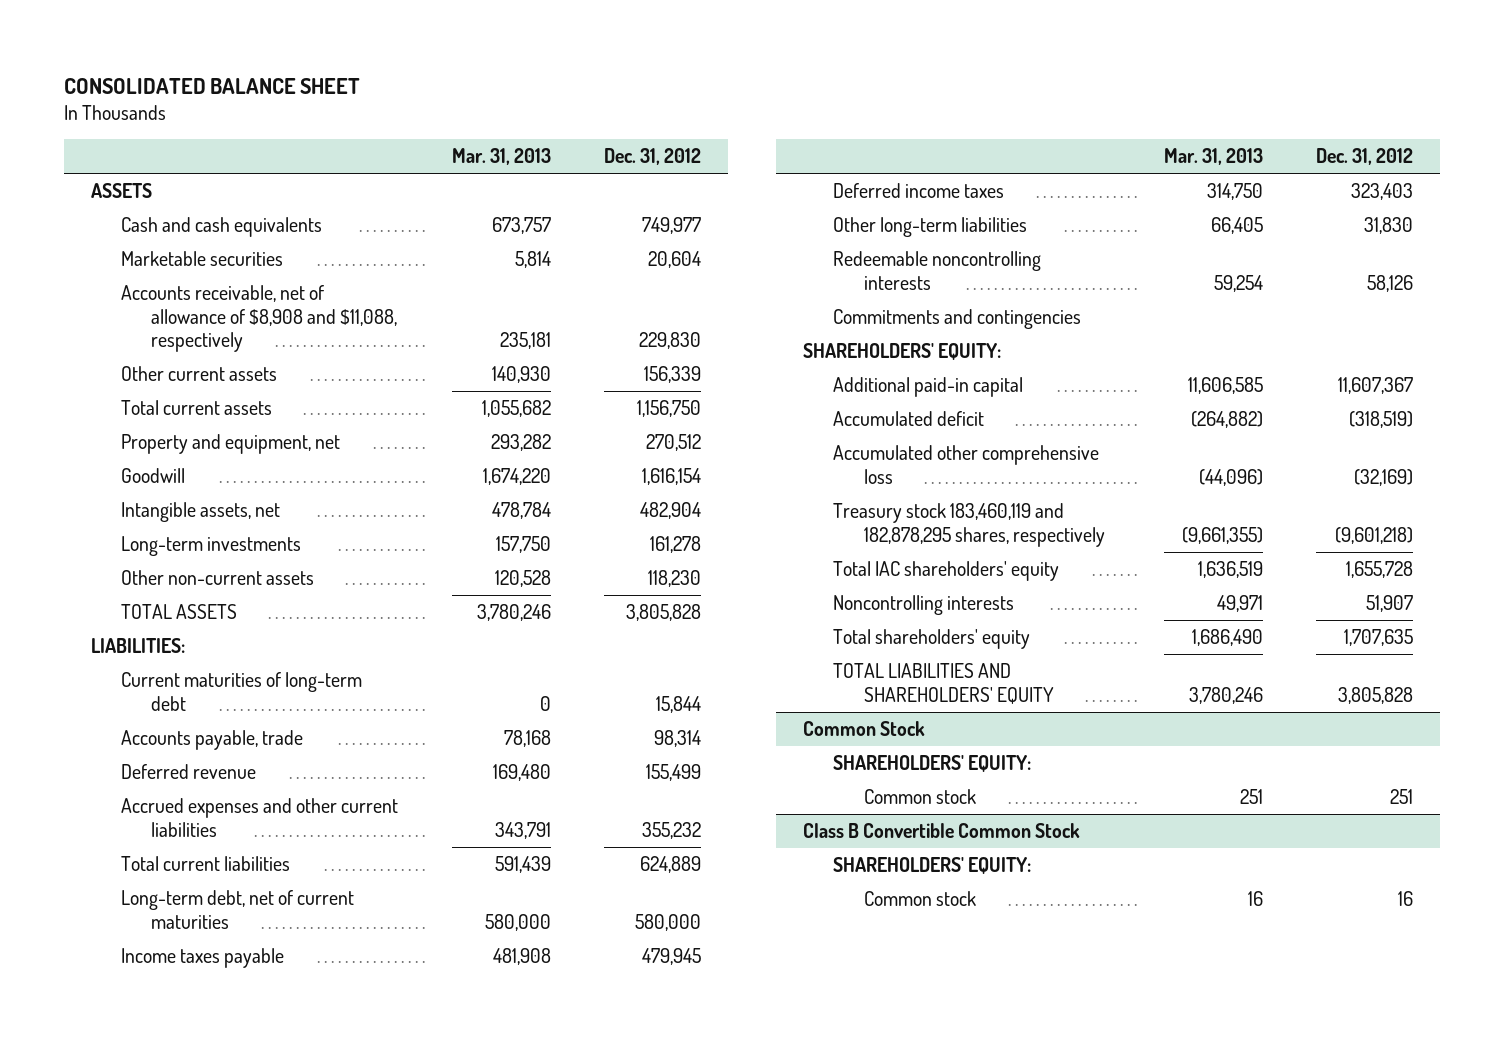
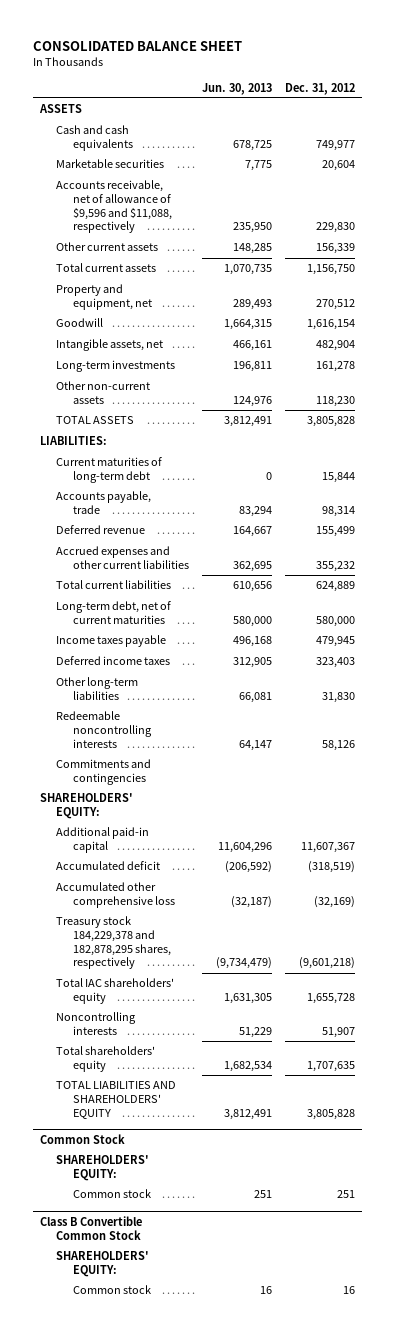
[451,148,551,166] Mar. 31, 2013 -> none
none -> [201,82,272,95] Jun. 30, 2013
[121,285,398,353] Accounts receivable, net of allowance of $8,908 and $11,088, respectively -> [56,180,172,234] Accounts receivable, net of allowance of $9,596 and $11,088, respectively
[833,503,1105,547] Treasury stock 183,460,119 and 182,878,295 shares, respectively -> [56,916,171,970] Treasury stock 184,229,378 and 182,878,295 shares, respectively

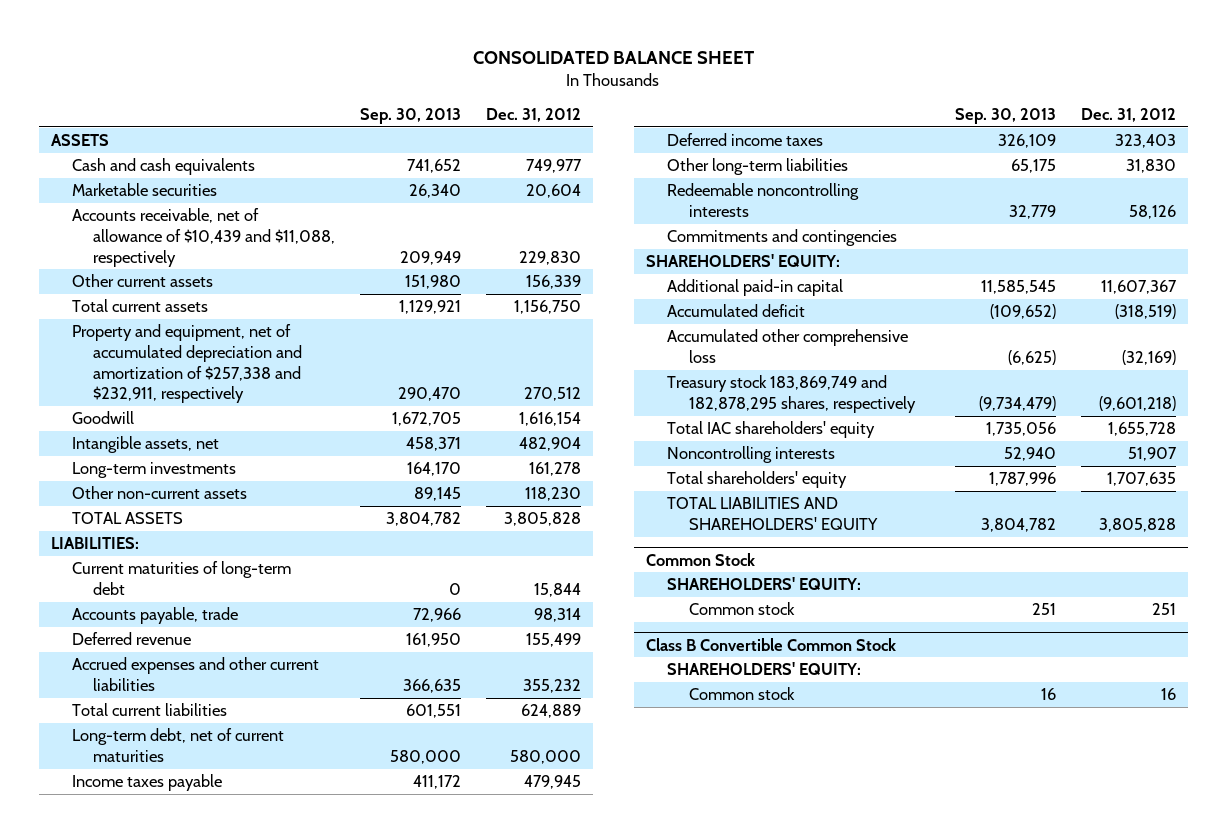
[201,82,272,95] Jun. 30, 2013 -> none
none -> [360,108,462,125] Sep. 30, 2013
[56,180,172,234] Accounts receivable, net of allowance of $9,596 and $11,088, respectively -> [72,208,336,267] Accounts receivable, net of allowance of $10,439 and $11,088, respectively
[56,284,152,311] Property and equipment, net -> [72,324,303,404] Property and equipment, net of accumulated depreciation and amortization of $257,338 and $232,911, respectively
[56,916,171,970] Treasury stock 184,229,378 and 182,878,295 shares, respectively -> [667,375,916,413] Treasury stock 183,869,749 and 182,878,295 shares, respectively

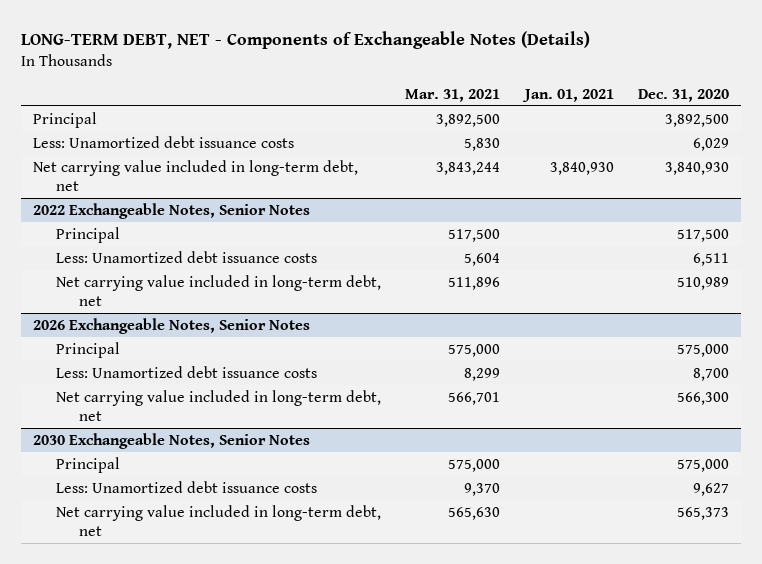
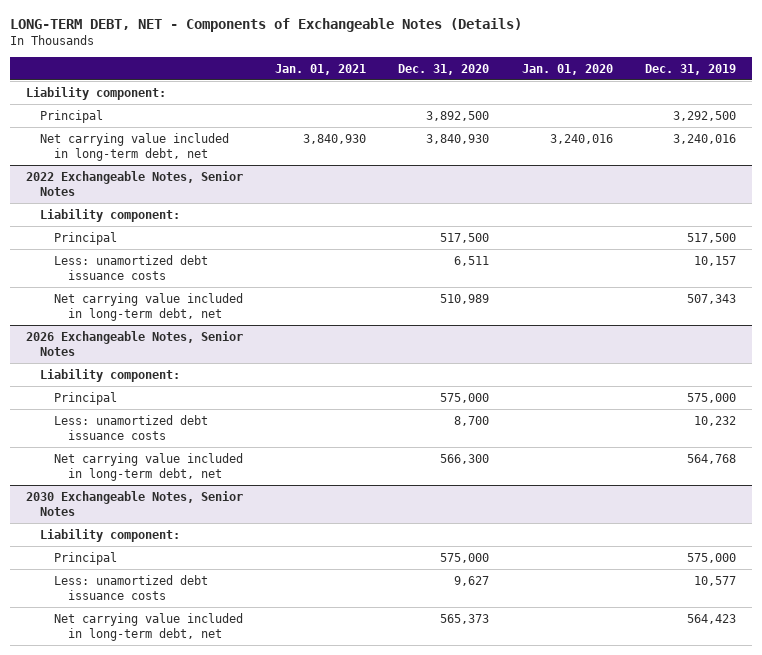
[405,88,501,102] Mar. 31, 2021 -> none
none -> [521,64,613,76] Jan. 01, 2020
none -> [644,64,736,76] Dec. 31, 2019
none -> [25,86,166,100] Liability component:
[32,135,294,148] Less: Unamortized debt issuance costs -> none
none -> [39,208,180,222] Liability component:
[55,250,317,263] Less: Unamortized debt issuance costs -> [53,254,208,281] Less: unamortized debt issuance costs
none -> [39,368,180,382] Liability component:
[55,365,317,378] Less: Unamortized debt issuance costs -> [53,414,208,441] Less: unamortized debt issuance costs
none -> [39,528,180,542] Liability component:
[55,480,317,493] Less: Unamortized debt issuance costs -> [53,574,208,601] Less: unamortized debt issuance costs

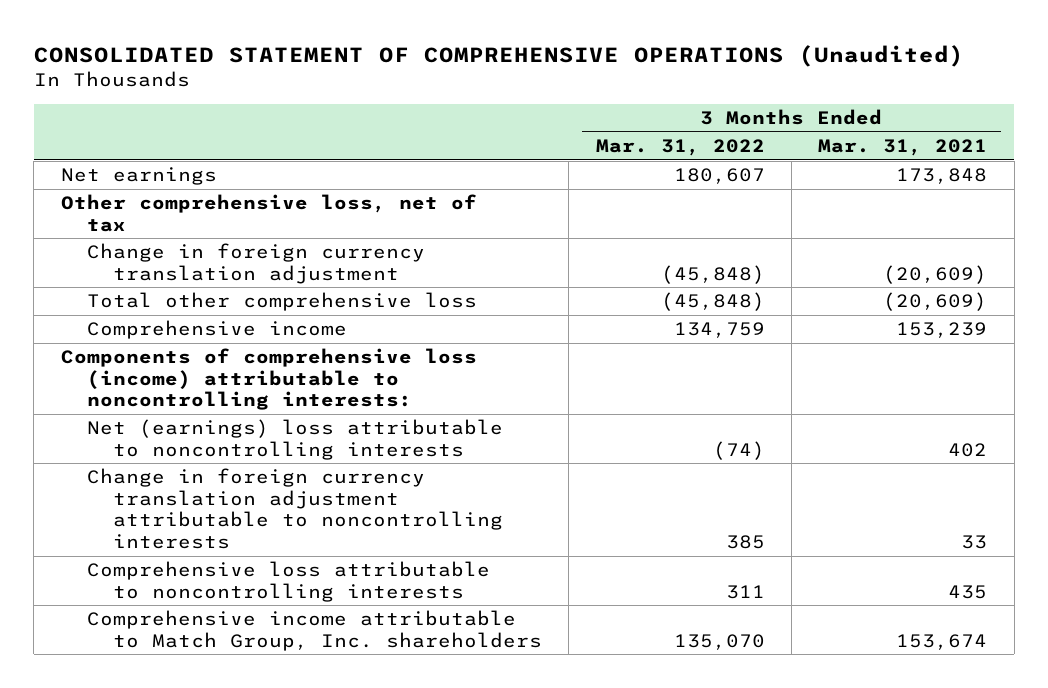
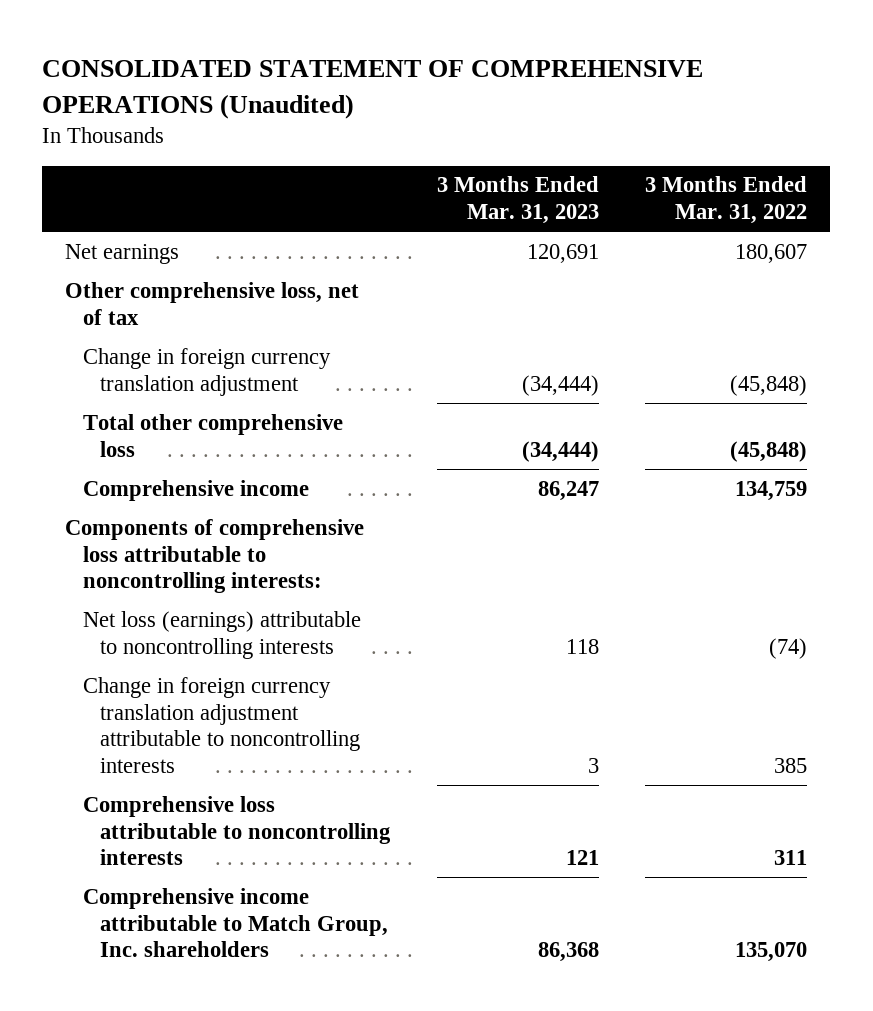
[818,138,988,156] Mar. 31, 2021 -> none
none -> [436,176,599,225] 3 Months Ended Mar. 31, 2023
[60,348,477,411] Components of comprehensive loss (income) attributable to noncontrolling interests: -> [65,518,365,594] Components of comprehensive loss attributable to noncontrolling interests:
[86,419,503,460] Net (earnings) loss attributable to noncontrolling interests -> [82,610,361,659] Net loss (earnings) attributable to noncontrolling interests

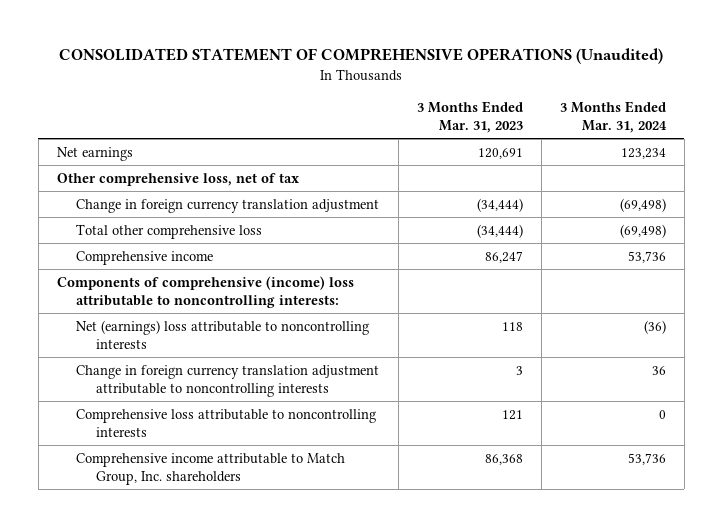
[645,176,808,225] 3 Months Ended Mar. 31, 2022 -> none
none -> [559,100,667,133] 3 Months Ended Mar. 31, 2024
[65,518,365,594] Components of comprehensive loss attributable to noncontrolling interests: -> [56,275,354,308] Components of comprehensive (income) loss attributable to noncontrolling interests:
[82,610,361,659] Net loss (earnings) attributable to noncontrolling interests -> [76,319,370,349] Net (earnings) loss attributable to noncontrolling interests

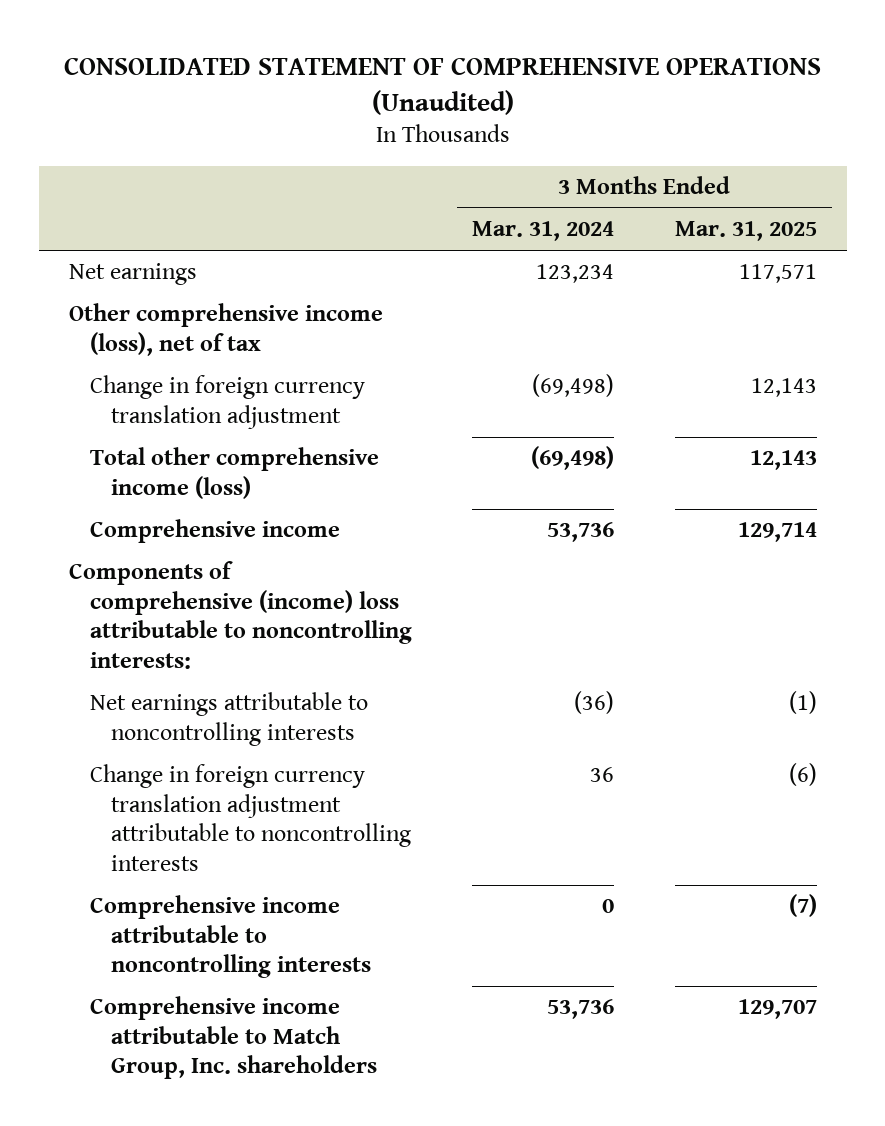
[416,100,523,133] 3 Months Ended Mar. 31, 2023 -> none
none -> [674,221,817,242] Mar. 31, 2025
[56,172,299,186] Other comprehensive loss, net of tax -> [68,303,383,356] Other comprehensive income (loss), net of tax
[76,223,263,239] Total other comprehensive loss -> [89,447,379,499] Total other comprehensive income (loss)
[76,319,370,349] Net (earnings) loss attributable to noncontrolling interests -> [89,692,368,746] Net earnings attributable to noncontrolling interests
[76,408,377,437] Comprehensive loss attributable to noncontrolling interests -> [89,895,371,979] Comprehensive income attributable to noncontrolling interests

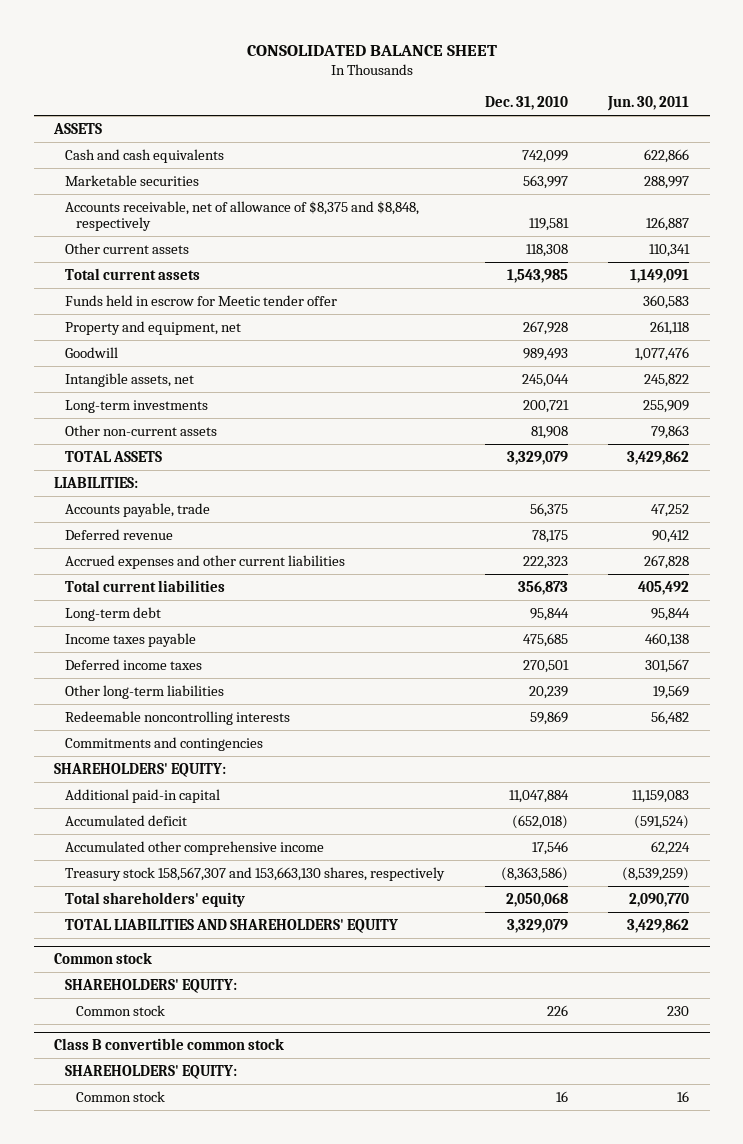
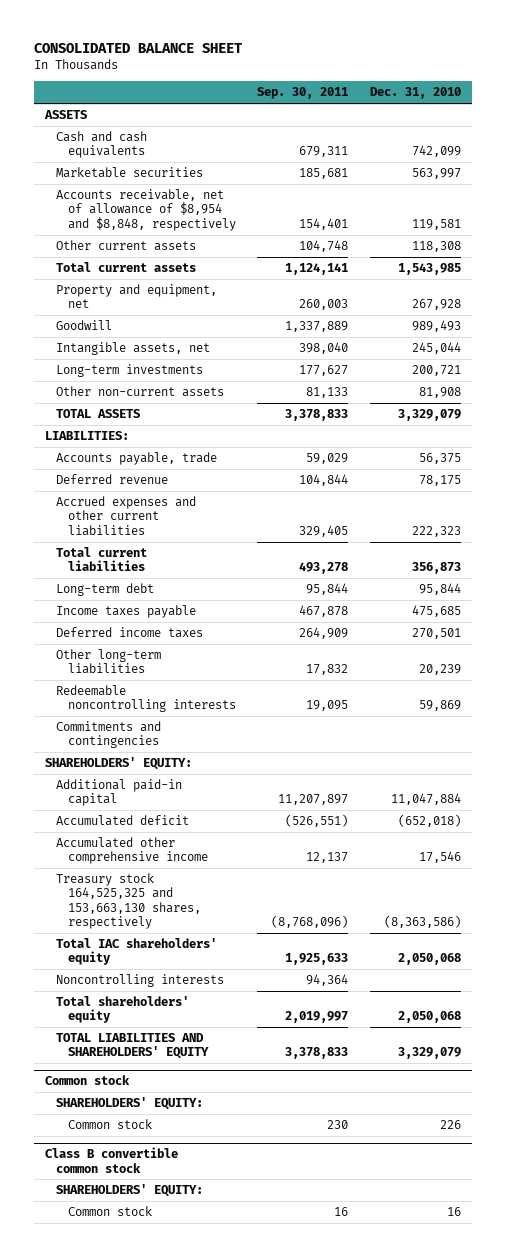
[607,96,690,112] Jun. 30, 2011 -> none
none -> [257,87,349,100] Sep. 30, 2011
[64,200,419,232] Accounts receivable, net of allowance of $8,375 and $8,848, respectively -> [56,189,236,231] Accounts receivable, net of allowance of $8,954 and $8,848, respectively
[64,294,337,306] Funds held in escrow for Meetic tender offer -> none
[64,866,445,881] Treasury stock 158,567,307 and 153,663,130 shares, respectively -> [56,873,201,929] Treasury stock 164,525,325 and 153,663,130 shares, respectively
none -> [56,938,218,966] Total IAC shareholders' equity
none -> [56,974,225,988] Noncontrolling interests

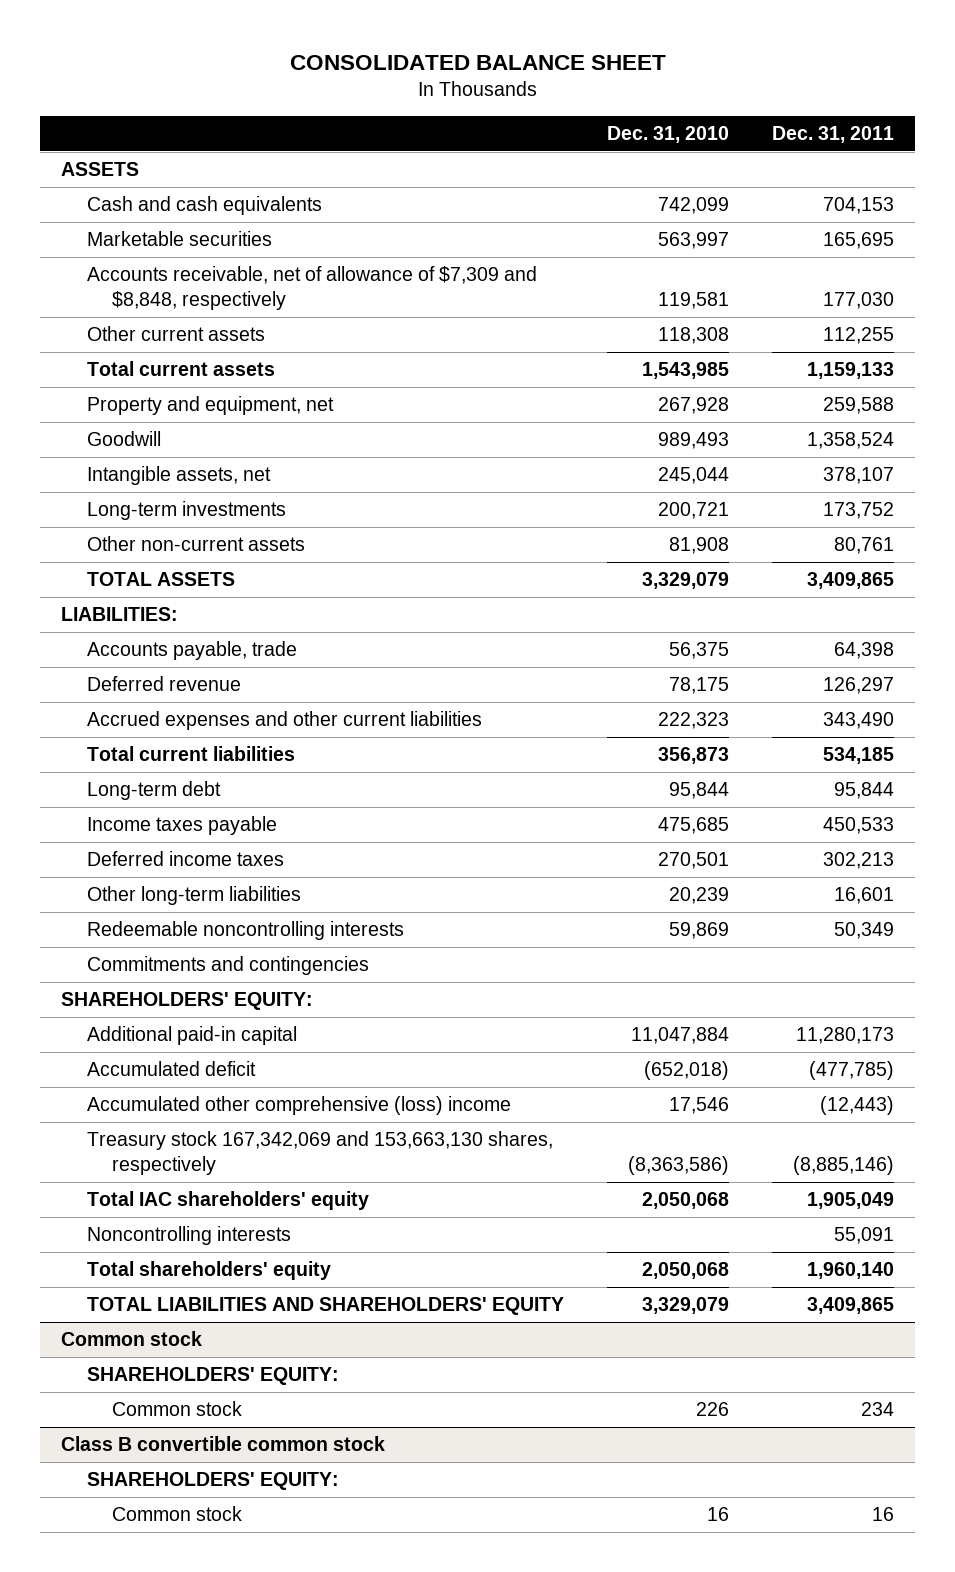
[257,87,349,100] Sep. 30, 2011 -> none
none -> [771,125,894,143] Dec. 31, 2011
[56,189,236,231] Accounts receivable, net of allowance of $8,954 and $8,848, respectively -> [86,266,537,310] Accounts receivable, net of allowance of $7,309 and $8,848, respectively
[56,837,208,865] Accumulated other comprehensive income -> [86,1096,511,1116] Accumulated other comprehensive (loss) income
[56,873,201,929] Treasury stock 164,525,325 and 153,663,130 shares, respectively -> [86,1131,553,1175] Treasury stock 167,342,069 and 153,663,130 shares, respectively

